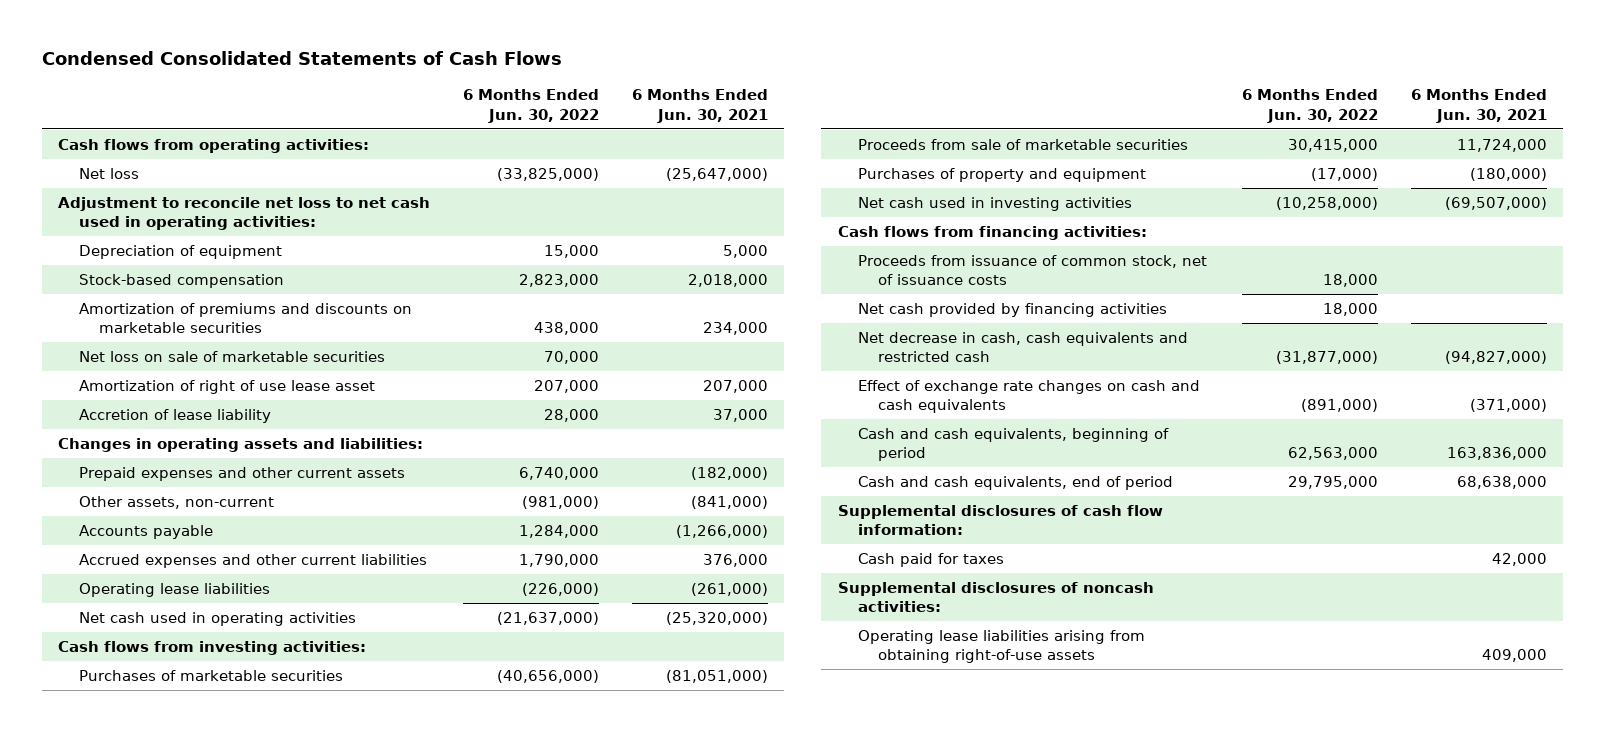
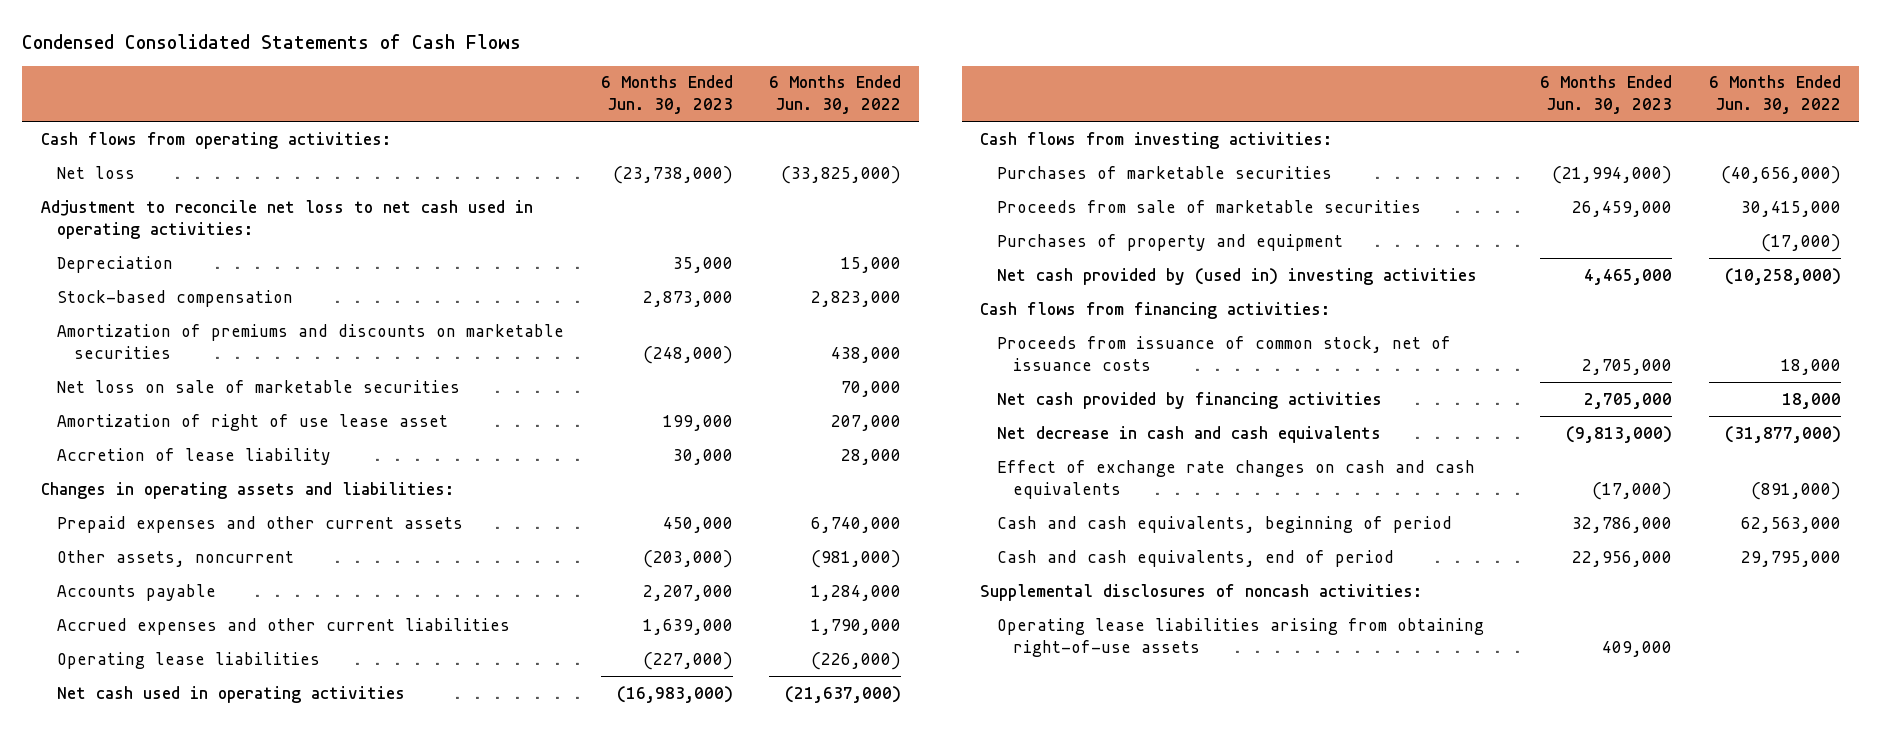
[631,89,768,123] 6 Months Ended Jun. 30, 2021 -> none
none -> [600,75,733,115] 6 Months Ended Jun. 30, 2023
[78,244,282,259] Depreciation of equipment -> [57,255,174,273] Depreciation
[78,495,274,509] Other assets, non-current -> [57,549,295,567] Other assets, noncurrent
[857,196,1132,211] Net cash used in investing activities -> [996,267,1477,285] Net cash provided by (used in) investing activities
[857,331,1188,363] Net decrease in cash, cash equivalents and restricted cash -> [996,425,1381,443] Net decrease in cash and cash equivalents
[837,504,1163,536] Supplemental disclosures of cash flow information: -> none
[857,552,1004,567] Cash paid for taxes -> none

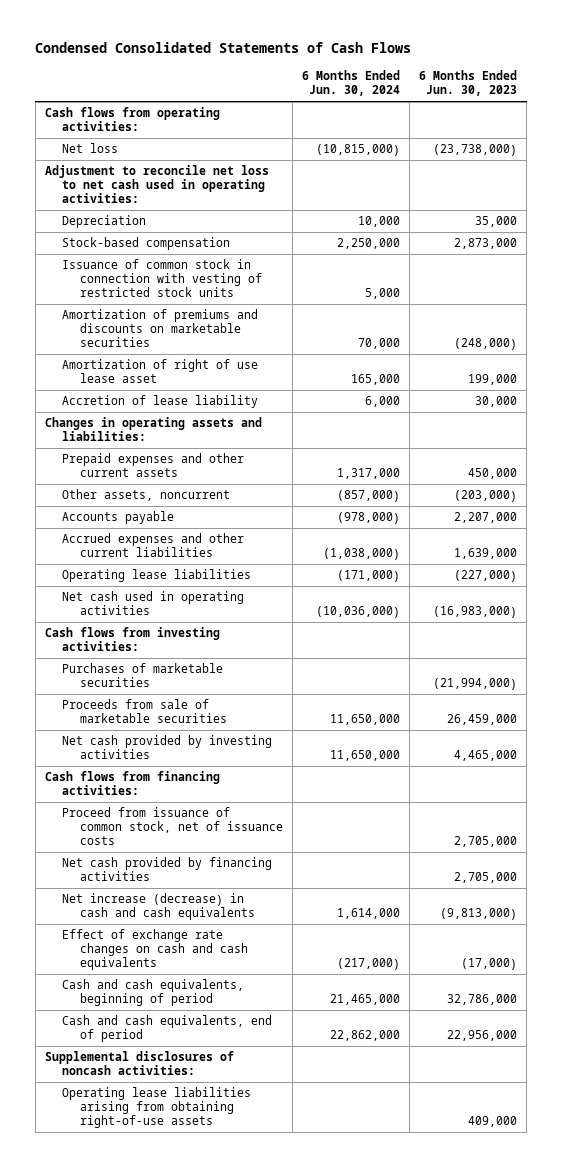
[769,75,902,115] 6 Months Ended Jun. 30, 2022 -> none
none -> [301,70,400,97] 6 Months Ended Jun. 30, 2024
none -> [62,259,262,297] Issuance of common stock in connection with vesting of restricted stock units
[57,379,461,393] Net loss on sale of marketable securities -> none
[996,233,1343,251] Purchases of property and equipment -> none
[996,267,1477,285] Net cash provided by (used in) investing activities -> [62,735,273,759] Net cash provided by investing activities
[996,335,1451,371] Proceeds from issuance of common stock, net of issuance costs -> [62,807,283,845] Proceed from issuance of common stock, net of issuance costs
[996,425,1381,443] Net decrease in cash and cash equivalents -> [62,893,255,920] Net increase (decrease) in cash and cash equivalents

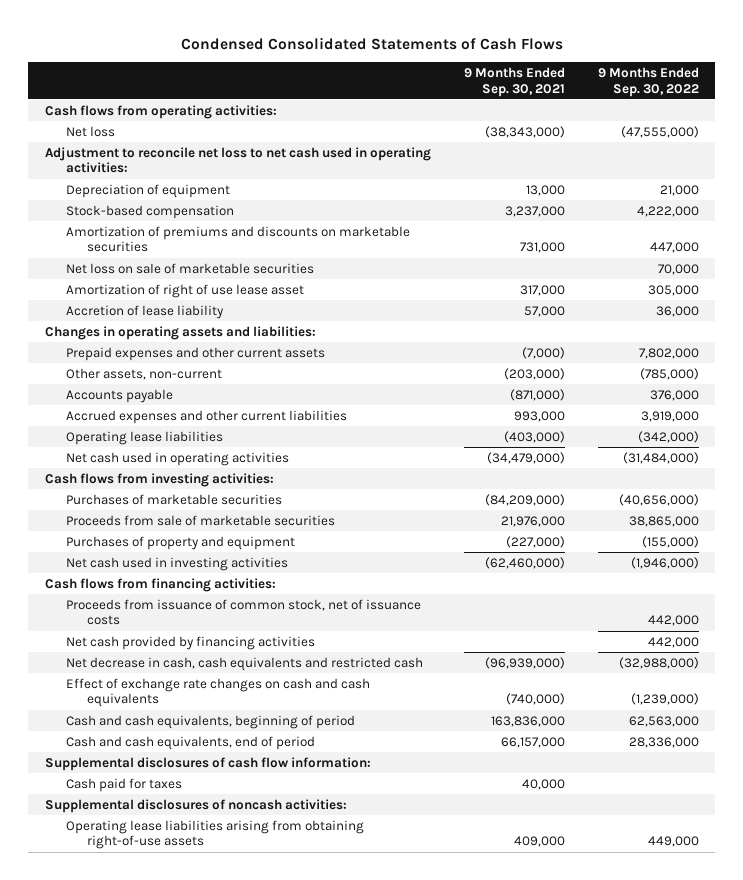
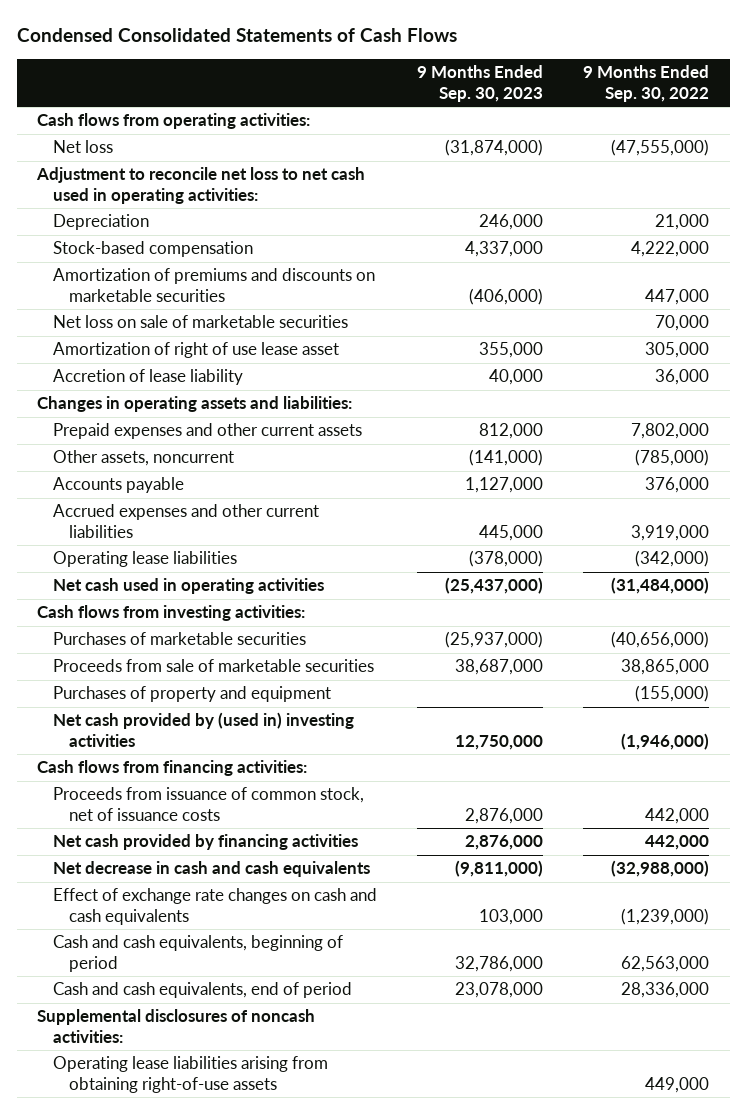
[463,66,565,97] 9 Months Ended Sep. 30, 2021 -> none
none -> [417,65,544,102] 9 Months Ended Sep. 30, 2023
[65,183,230,198] Depreciation of equipment -> [53,214,150,231] Depreciation
[65,367,222,380] Other assets, non-current -> [53,450,235,467] Other assets, noncurrent
[65,556,288,571] Net cash used in investing activities -> [53,712,355,747] Net cash provided by (used in) investing activities
[65,656,423,671] Net decrease in cash, cash equivalents and restricted cash -> [53,861,371,878] Net decrease in cash and cash equivalents
[44,756,371,771] Supplemental disclosures of cash flow information: -> none
[65,777,182,792] Cash paid for taxes -> none

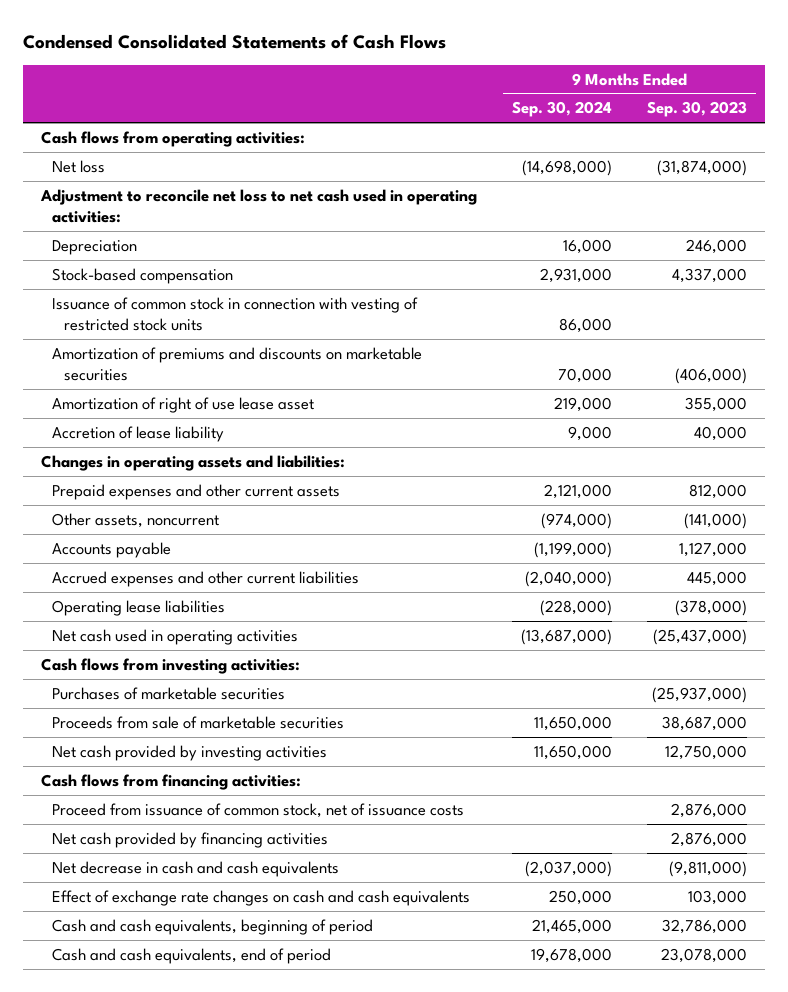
[583,65,710,102] 9 Months Ended Sep. 30, 2022 -> none
none -> [511,101,612,118] Sep. 30, 2024
none -> [52,296,419,331] Issuance of common stock in connection with vesting of restricted stock units
[53,315,349,329] Net loss on sale of marketable securities -> none
[53,686,332,703] Purchases of property and equipment -> none
[53,712,355,747] Net cash provided by (used in) investing activities -> [52,744,328,761] Net cash provided by investing activities
[53,787,365,821] Proceeds from issuance of common stock, net of issuance costs -> [52,802,465,818] Proceed from issuance of common stock, net of issuance costs
[36,1009,315,1043] Supplemental disclosures of noncash activities: -> none
[53,1056,329,1093] Operating lease liabilities arising from obtaining right-of-use assets -> none

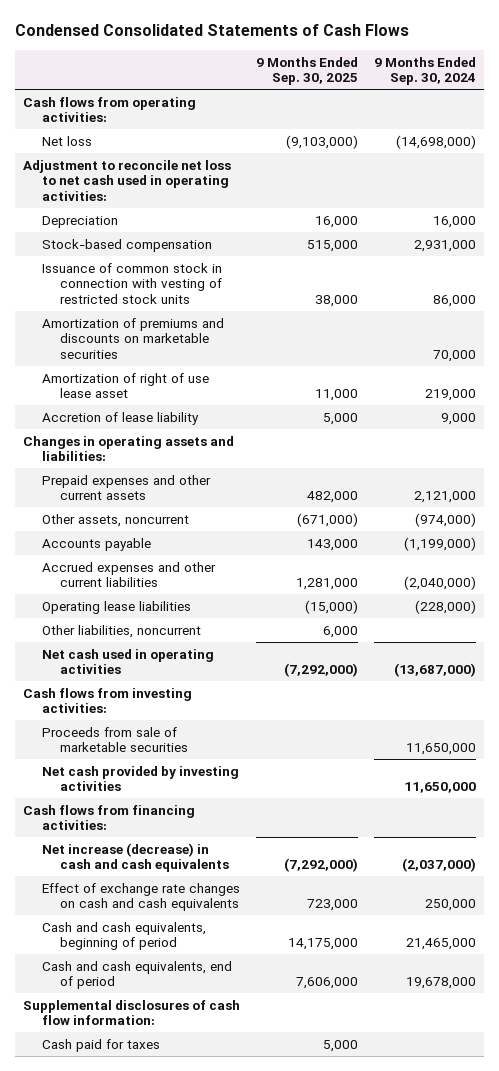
[647,101,748,118] Sep. 30, 2023 -> none
none -> [256,56,359,86] 9 Months Ended Sep. 30, 2025
none -> [41,624,201,638] Other liabilities, noncurrent
[52,686,286,700] Purchases of marketable securities -> none
[52,802,465,818] Proceed from issuance of common stock, net of issuance costs -> none
[52,831,329,848] Net cash provided by financing activities -> none
[52,860,340,877] Net decrease in cash and cash equivalents -> [41,842,230,873] Net increase (decrease) in cash and cash equivalents
none -> [23,999,241,1026] Supplemental disclosures of cash flow information:
none -> [41,1038,160,1052] Cash paid for taxes

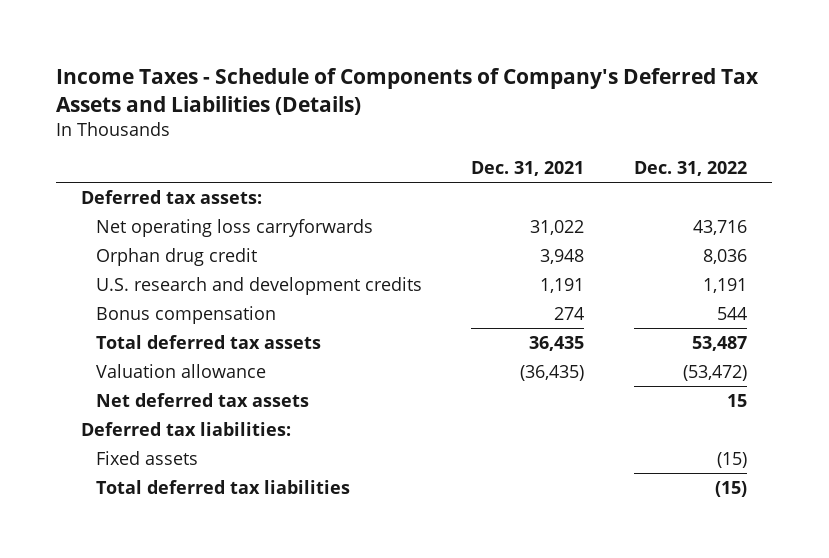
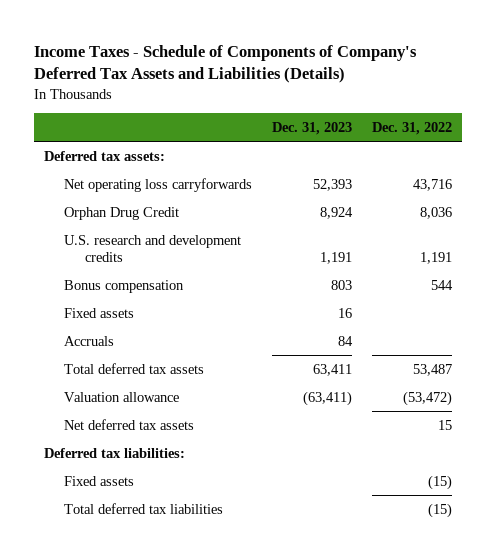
[471,161,585,177] Dec. 31, 2021 -> none
none -> [272,121,353,135] Dec. 31, 2023
[95,247,257,266] Orphan drug credit -> [64,206,180,220] Orphan Drug Credit
none -> [64,307,135,318] Fixed assets
none -> [64,335,115,346] Accruals

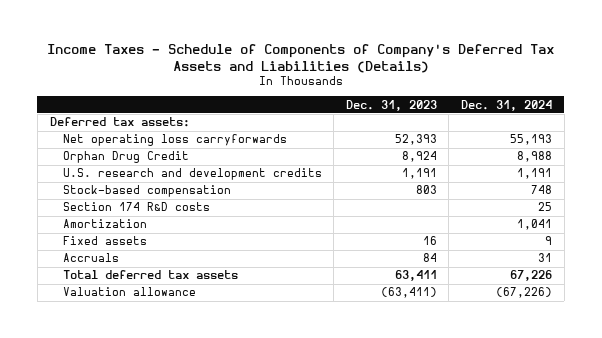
[371,121,452,135] Dec. 31, 2022 -> none
none -> [461,99,553,111] Dec. 31, 2024
[64,279,185,293] Bonus compensation -> none
none -> [62,185,231,198] Stock-based compensation
none -> [62,202,210,212] Section 174 R&D costs
none -> [62,219,147,229] Amortization
[64,418,195,430] Net deferred tax assets -> none
[44,447,186,458] Deferred tax liabilities: -> none
[64,475,135,486] Fixed assets -> none
[64,502,224,514] Total deferred tax liabilities -> none

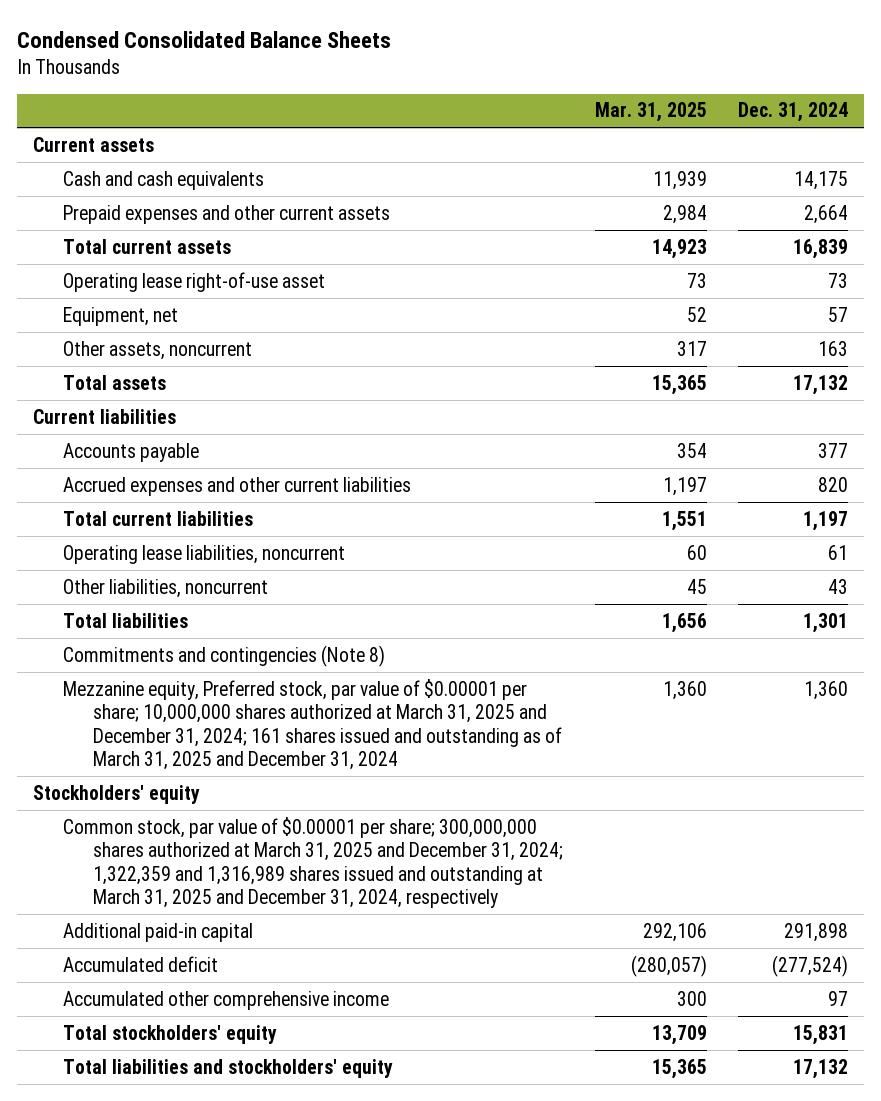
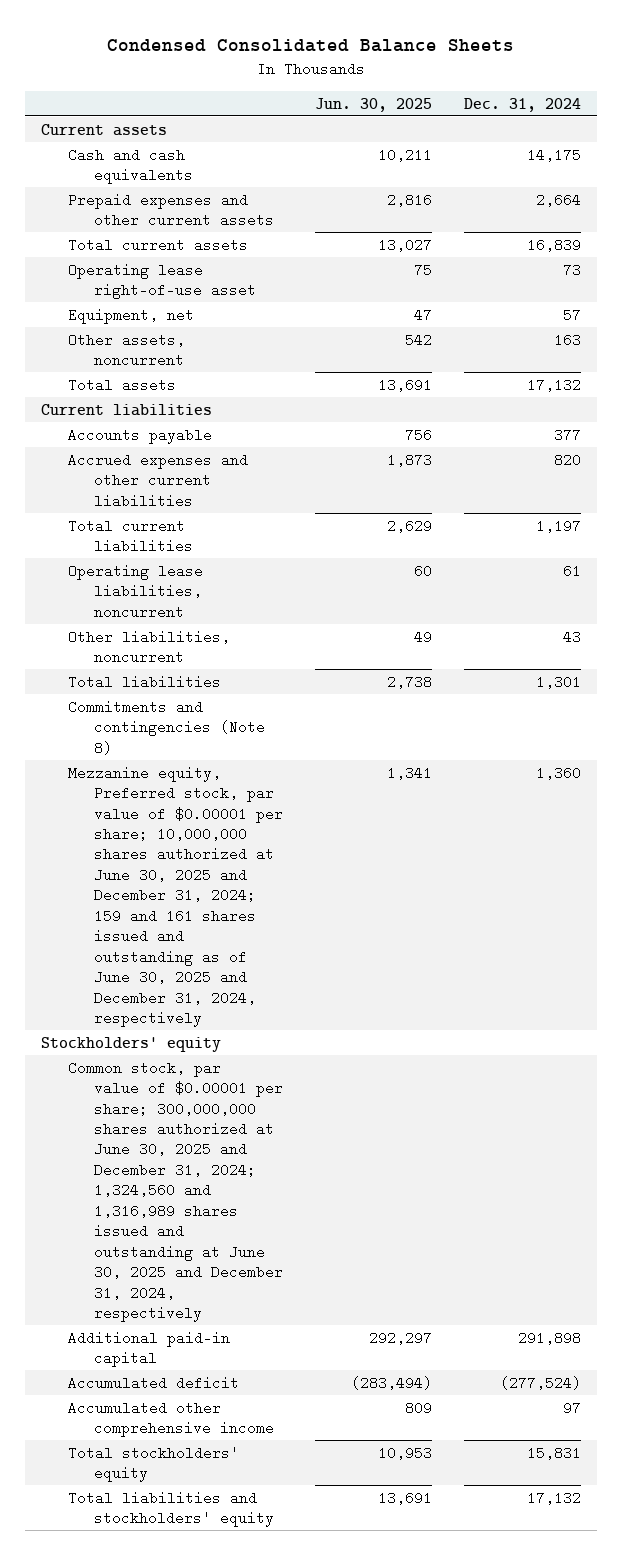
[594,102,707,123] Mar. 31, 2025 -> none
none -> [315,97,433,112] Jun. 30, 2025
[63,678,563,771] Mezzanine equity, Preferred stock, par value of $0.00001 per share; 10,000,000 shares authorized at March 31, 2025 and December 31, 2024; 161 shares issued and outstanding as of March 31, 2025 and December 31, 2024 -> [67,765,284,1028] Mezzanine equity, Preferred stock, par value of $0.00001 per share; 10,000,000 shares authorized at June 30, 2025 and December 31, 2024; 159 and 161 shares issued and outstanding as of June 30, 2025 and December 31, 2024, respectively
[63,816,564,909] Common stock, par value of $0.00001 per share; 300,000,000 shares authorized at March 31, 2025 and December 31, 2024; 1,322,359 and 1,316,989 shares issued and outstanding at March 31, 2025 and December 31, 2024, respectively -> [67,1060,284,1323] Common stock, par value of $0.00001 per share; 300,000,000 shares authorized at June 30, 2025 and December 31, 2024; 1,324,560 and 1,316,989 shares issued and outstanding at June 30, 2025 and December 31, 2024, respectively

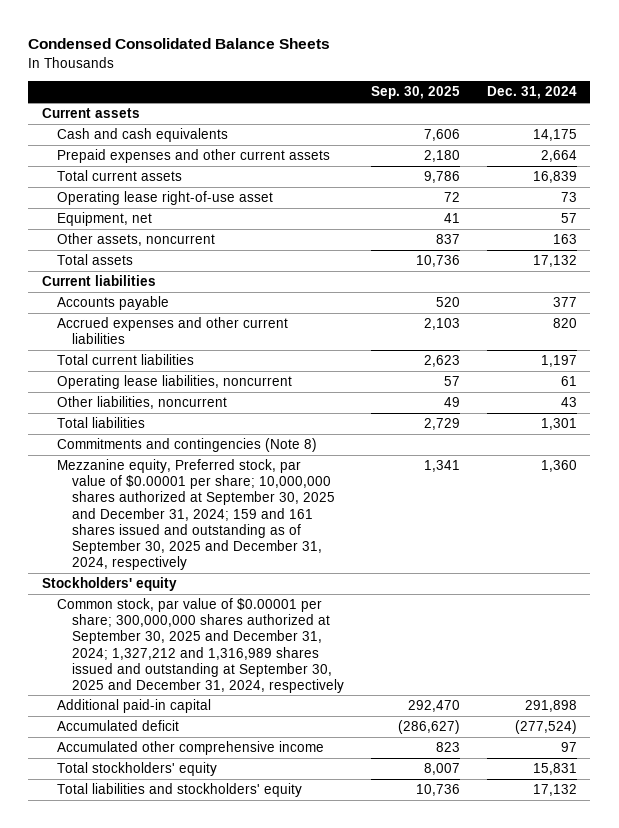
[315,97,433,112] Jun. 30, 2025 -> none
none -> [370,86,460,100] Sep. 30, 2025
[67,765,284,1028] Mezzanine equity, Preferred stock, par value of $0.00001 per share; 10,000,000 shares authorized at June 30, 2025 and December 31, 2024; 159 and 161 shares issued and outstanding as of June 30, 2025 and December 31, 2024, respectively -> [56,459,335,570] Mezzanine equity, Preferred stock, par value of $0.00001 per share; 10,000,000 shares authorized at September 30, 2025 and December 31, 2024; 159 and 161 shares issued and outstanding as of September 30, 2025 and December 31, 2024, respectively
[67,1060,284,1323] Common stock, par value of $0.00001 per share; 300,000,000 shares authorized at June 30, 2025 and December 31, 2024; 1,324,560 and 1,316,989 shares issued and outstanding at June 30, 2025 and December 31, 2024, respectively -> [56,598,344,693] Common stock, par value of $0.00001 per share; 300,000,000 shares authorized at September 30, 2025 and December 31, 2024; 1,327,212 and 1,316,989 shares issued and outstanding at September 30, 2025 and December 31, 2024, respectively

